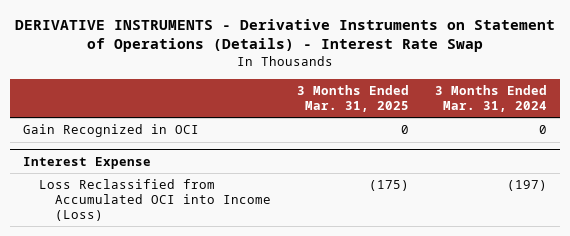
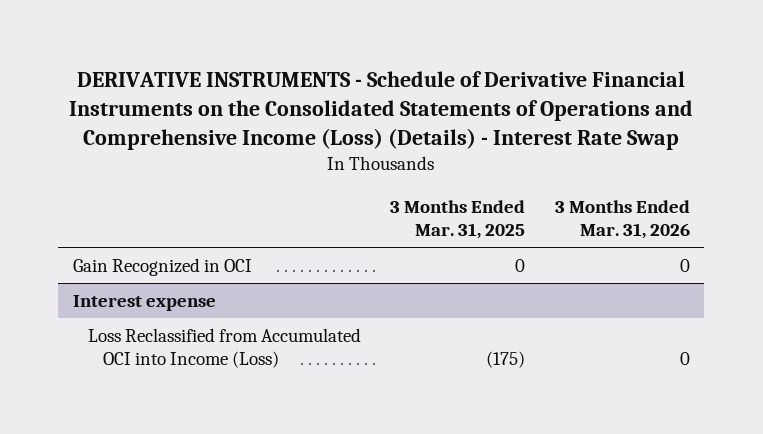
[15,18,556,53] DERIVATIVE INSTRUMENTS - Derivative Instruments on Statement of Operations (Details) - Interest Rate Swap -> [69,71,694,151] DERIVATIVE INSTRUMENTS - Schedule of Derivative Financial Instruments on the Consolidated Statements of Operations and Comprehensive Income (Loss) (Details) - Interest Rate Swap
[435,85,548,113] 3 Months Ended Mar. 31, 2024 -> none
none -> [554,199,690,240] 3 Months Ended Mar. 31, 2026
[23,156,152,169] Interest Expense -> [72,294,216,311] Interest expense

